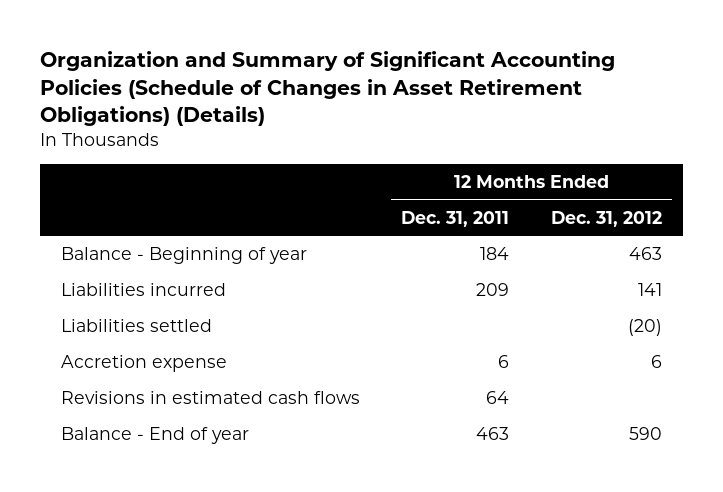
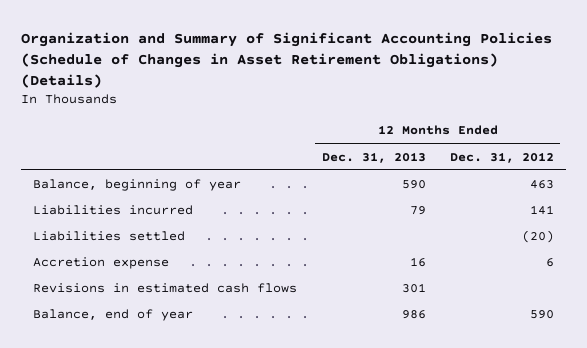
[401,210,510,227] Dec. 31, 2011 -> none
none -> [321,151,426,163] Dec. 31, 2013
[60,247,307,265] Balance - Beginning of year -> [33,179,242,192] Balance, beginning of year
[60,427,249,445] Balance - End of year -> [33,309,194,322] Balance, end of year

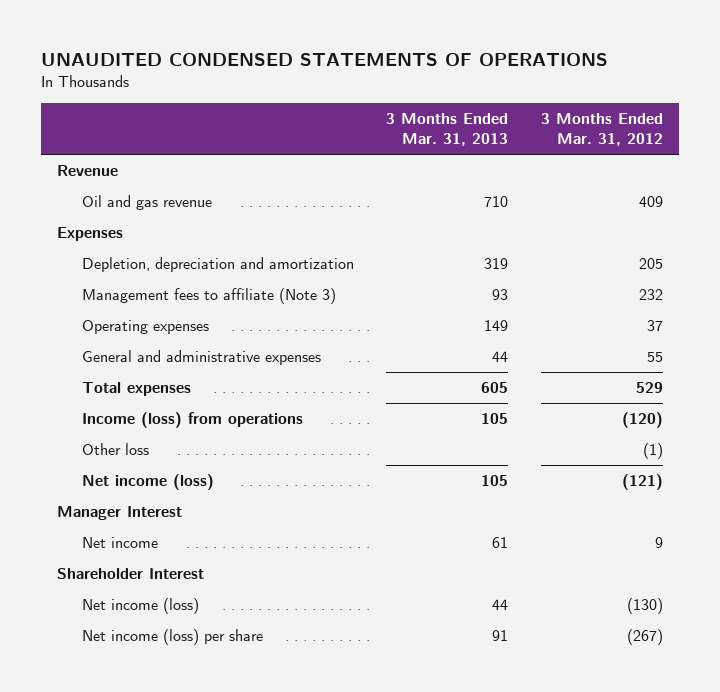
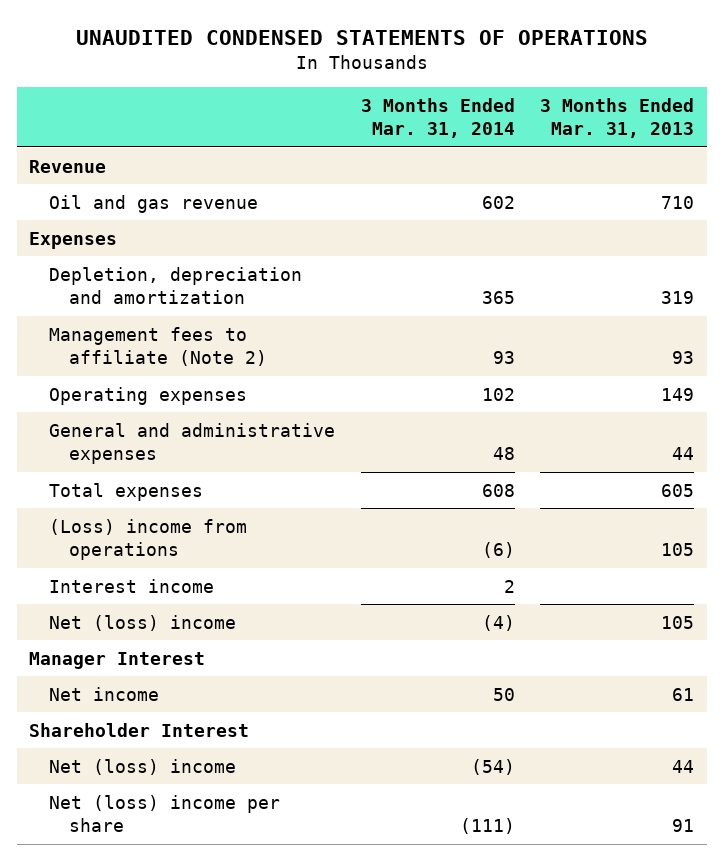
[540,113,663,147] 3 Months Ended Mar. 31, 2012 -> none
none -> [360,98,515,139] 3 Months Ended Mar. 31, 2014
[81,288,336,305] Management fees to affiliate (Note 3) -> [49,326,268,366] Management fees to affiliate (Note 2)
[81,443,149,456] Other loss -> none
[81,412,303,429] Income (loss) from operations -> [49,518,248,560] (Loss) income from operations
none -> [49,578,215,593] Interest income
[81,474,214,491] Net income (loss) -> [49,614,237,631] Net (loss) income
[81,598,199,615] Net income (loss) -> [49,758,237,775] Net (loss) income
[81,629,263,646] Net income (loss) per share -> [49,794,281,832] Net (loss) income per share

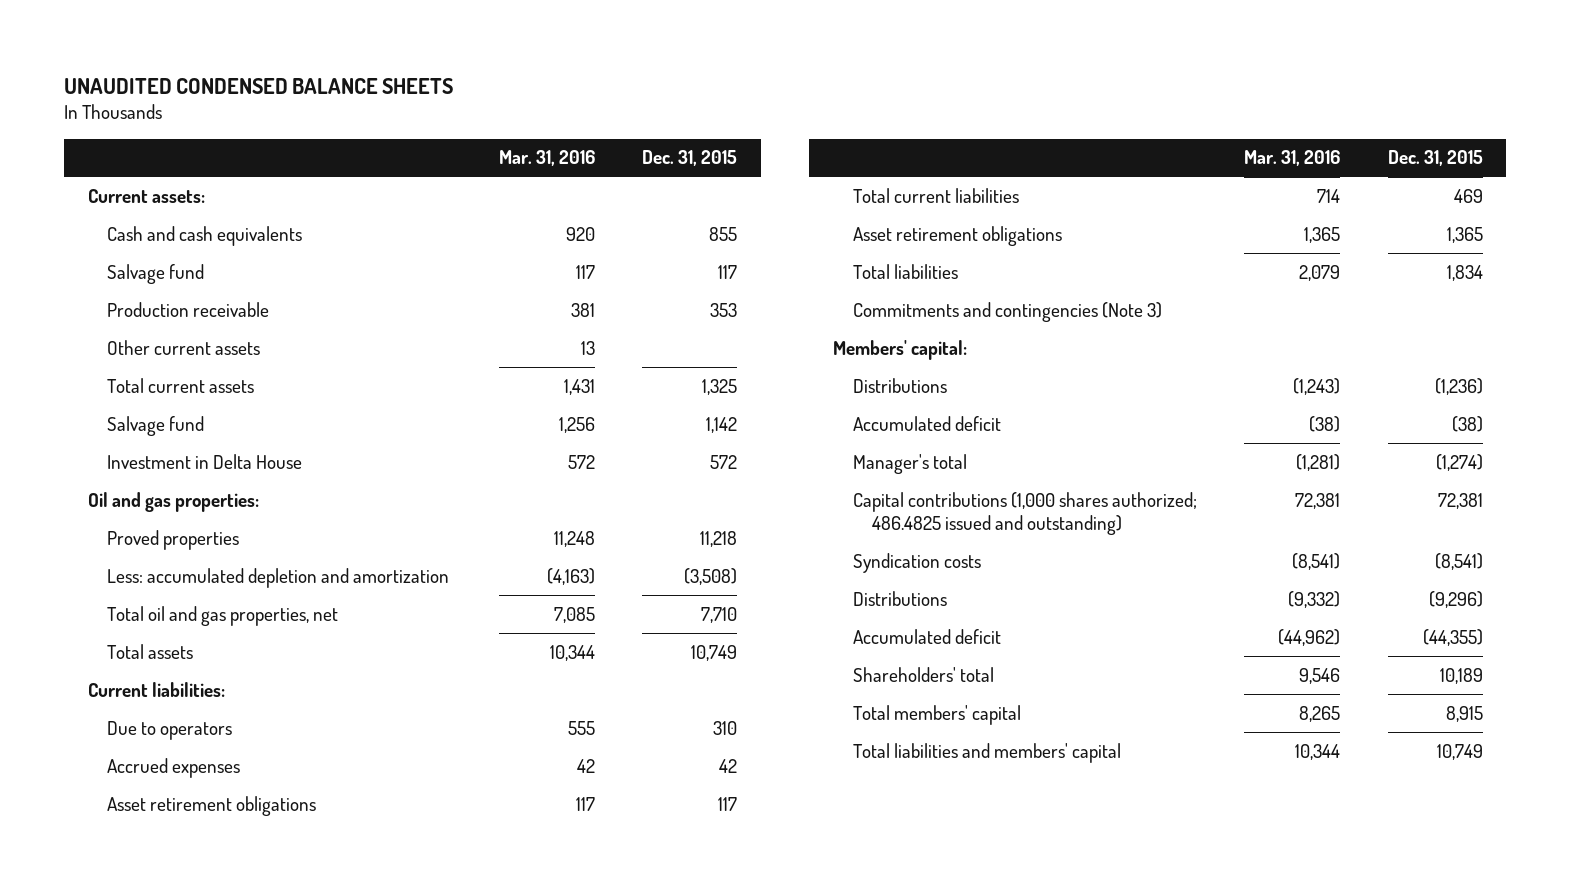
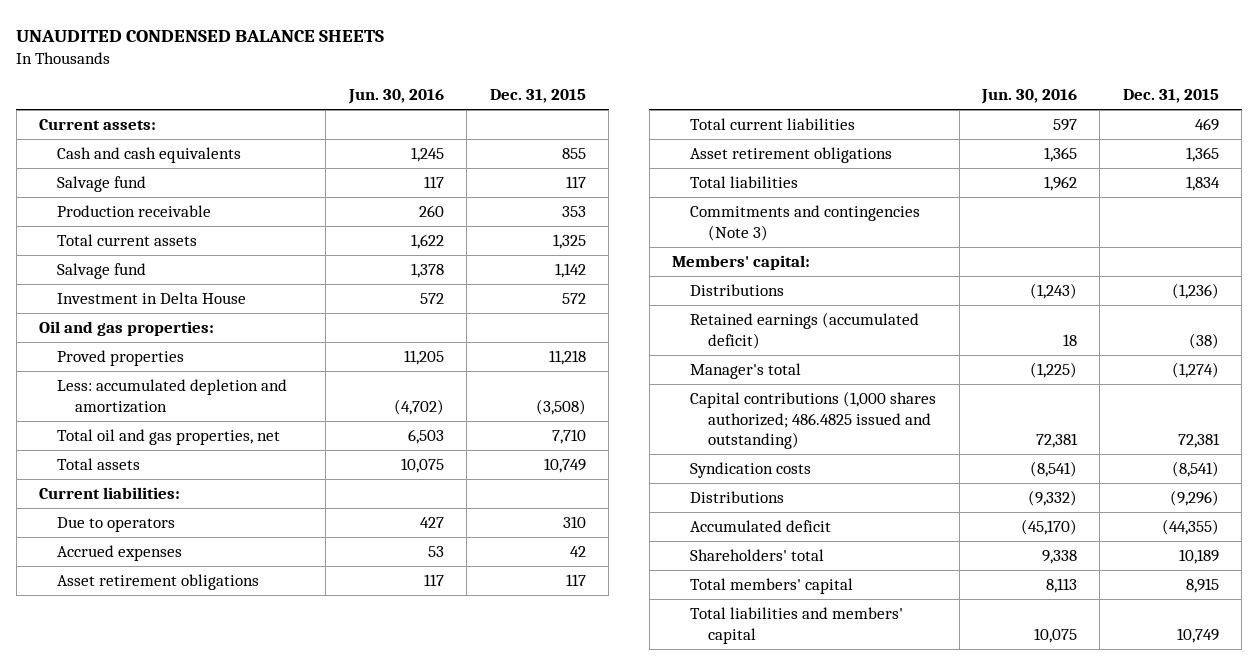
[498,150,595,167] Mar. 31, 2016 -> none
none -> [347,89,444,105] Jun. 30, 2016
[107,339,261,355] Other current assets -> none
[852,415,1001,431] Accumulated deficit -> [690,312,920,349] Retained earnings (accumulated deficit)

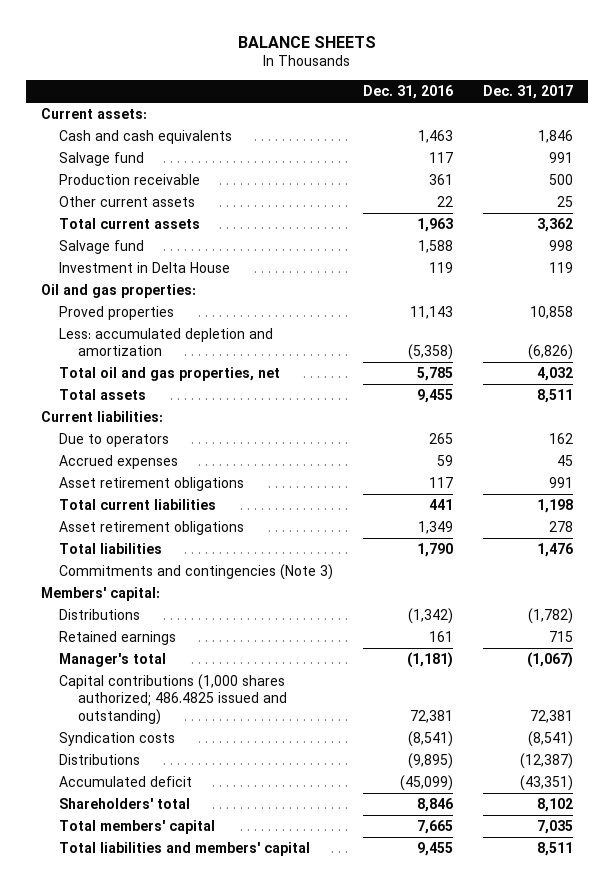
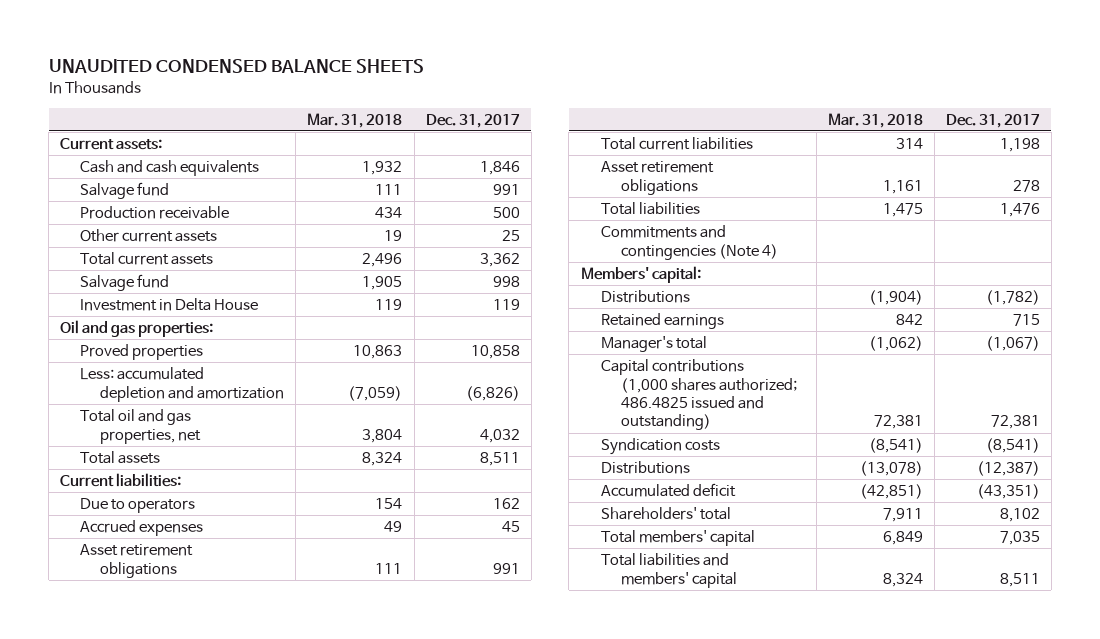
[238,35,377,48] BALANCE SHEETS -> [48,59,424,74] UNAUDITED CONDENSED BALANCE SHEETS
[363,85,454,100] Dec. 31, 2016 -> none
none -> [307,112,403,128] Mar. 31, 2018
[59,563,334,580] Commitments and contingencies (Note 3) -> [600,225,778,260] Commitments and contingencies (Note 4)

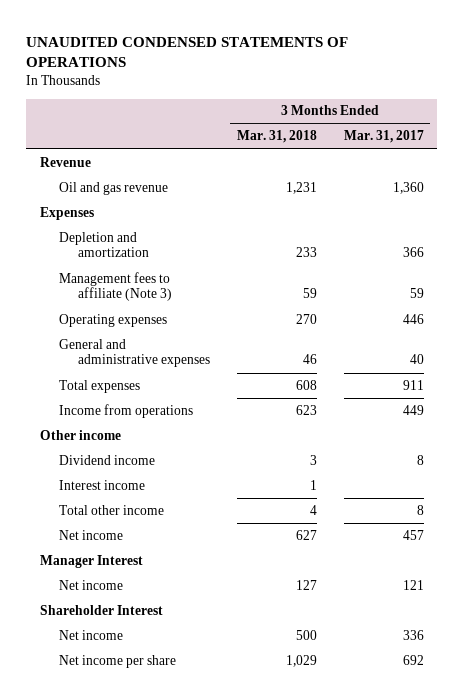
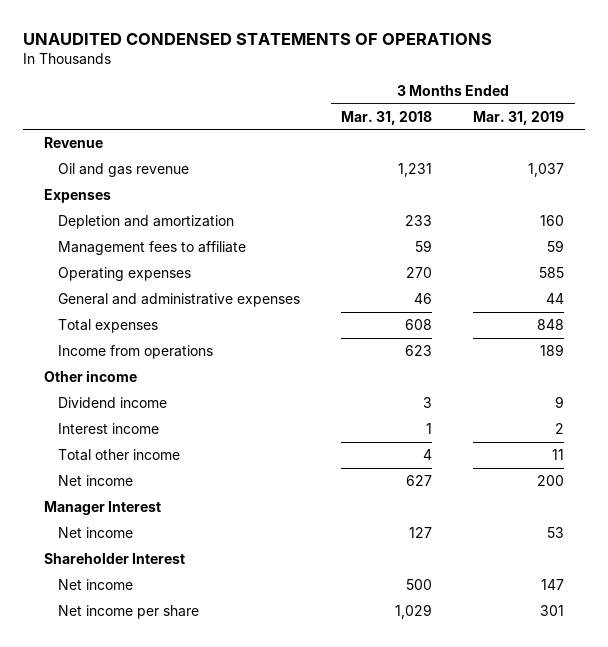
[343,130,424,144] Mar. 31, 2017 -> none
none -> [473,110,565,125] Mar. 31, 2019
[58,271,173,302] Management fees to affiliate (Note 3) -> [57,240,246,255] Management fees to affiliate

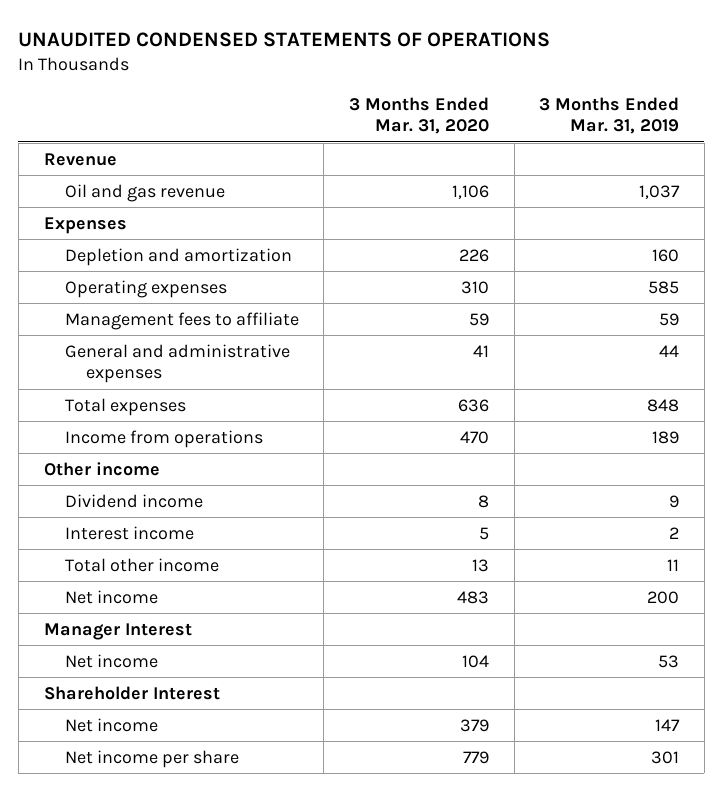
[341,110,433,125] Mar. 31, 2018 -> none
none -> [349,96,490,135] 3 Months Ended Mar. 31, 2020
[57,240,246,255] Management fees to affiliate -> [64,311,299,330] Management fees to affiliate

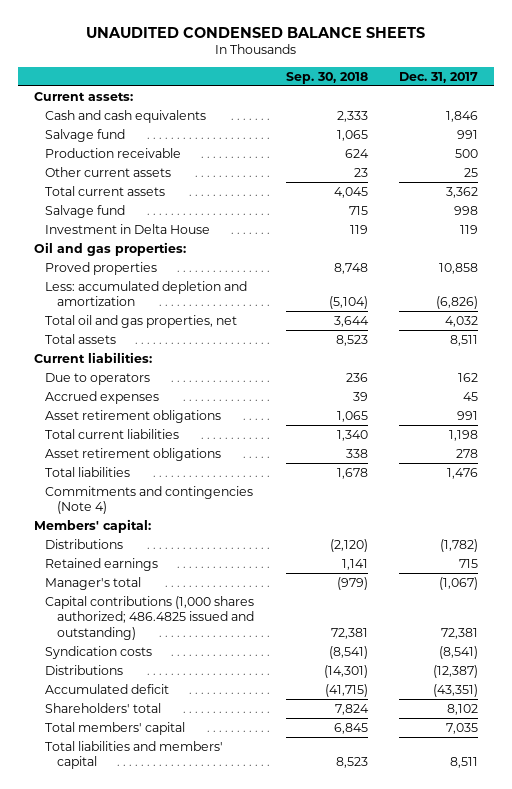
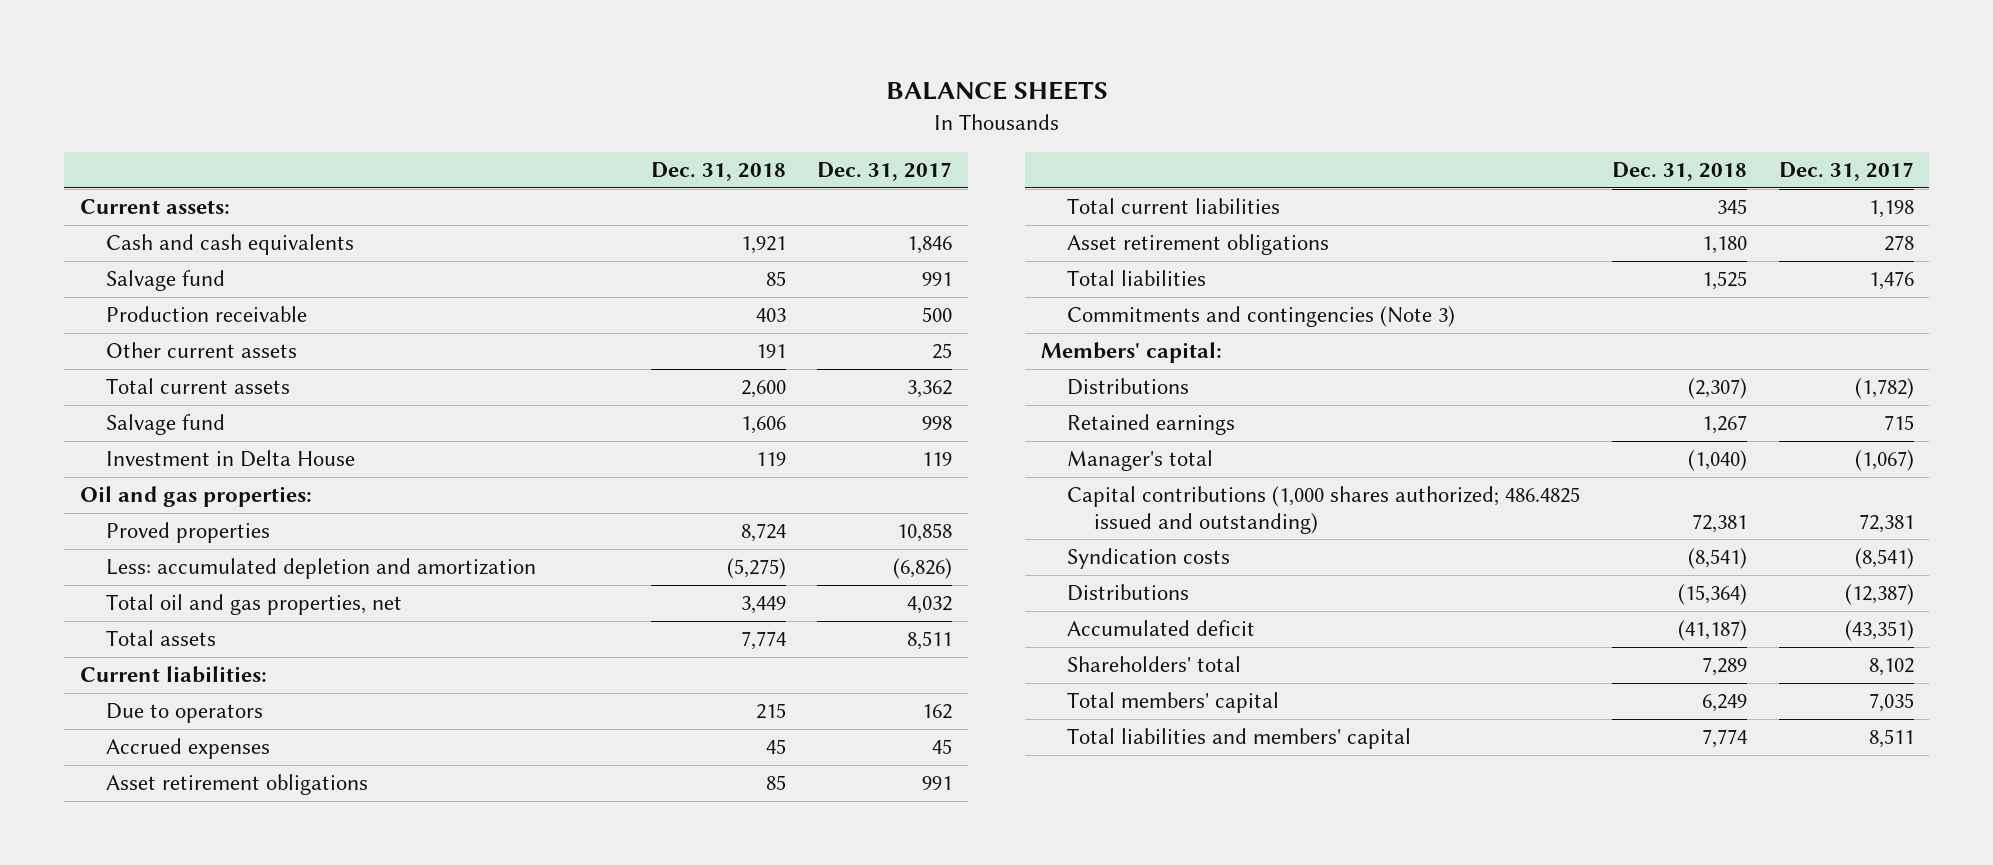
[86,26,426,38] UNAUDITED CONDENSED BALANCE SHEETS -> [885,80,1108,100] BALANCE SHEETS
[285,71,368,84] Sep. 30, 2018 -> none
none -> [650,162,786,182] Dec. 31, 2018
[45,485,254,515] Commitments and contingencies (Note 4) -> [1067,306,1456,328] Commitments and contingencies (Note 3)

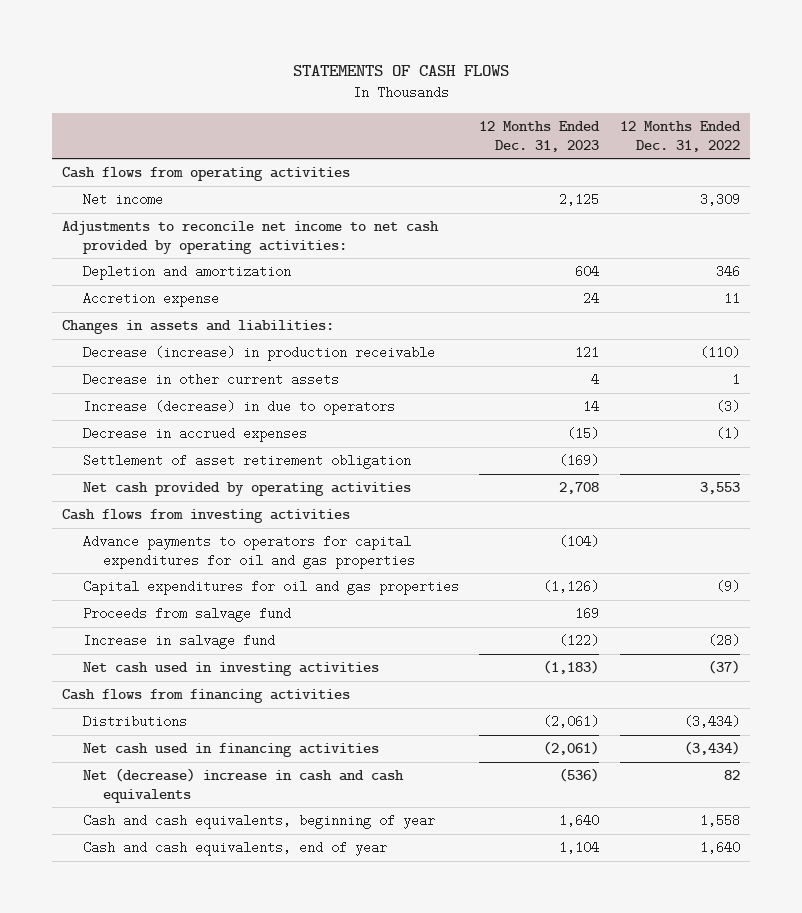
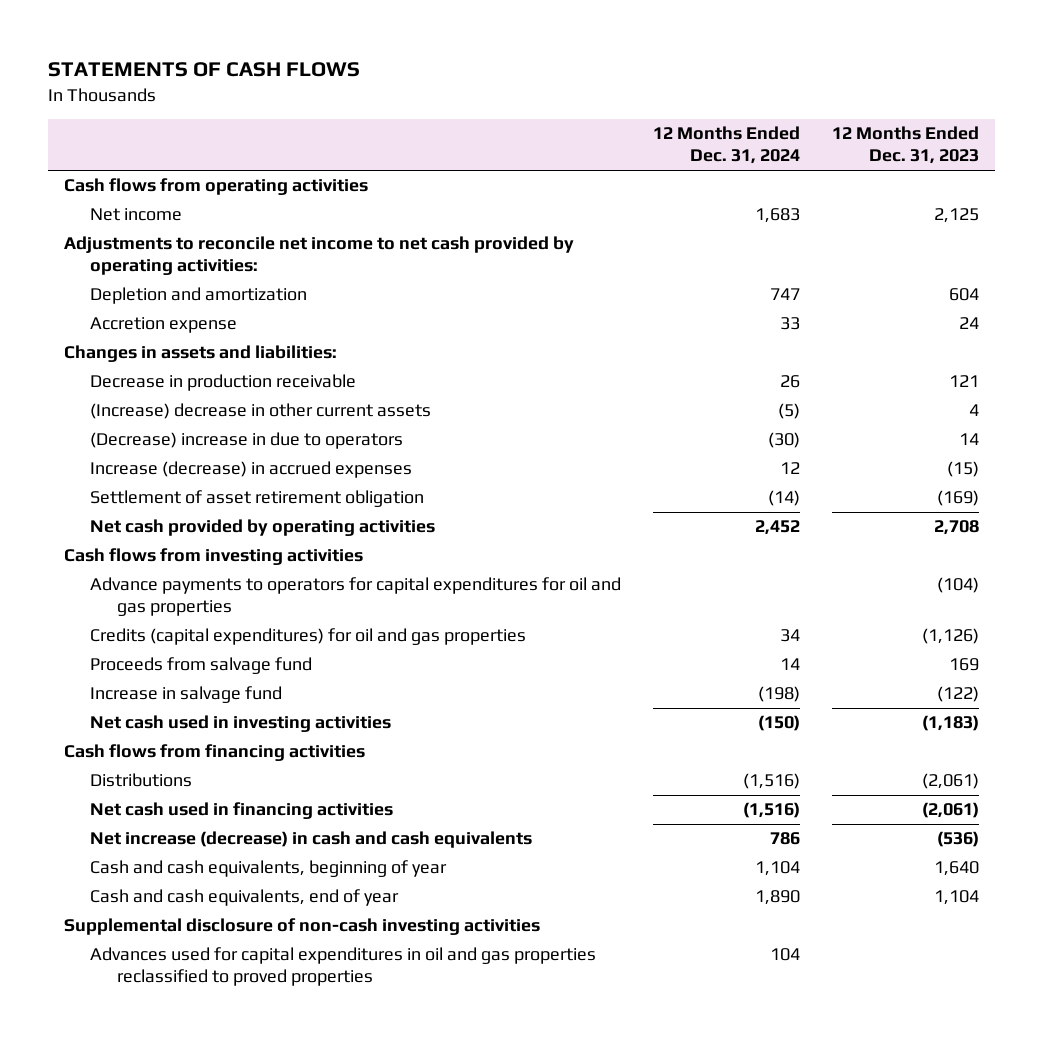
[619,121,741,152] 12 Months Ended Dec. 31, 2022 -> none
none -> [653,126,801,165] 12 Months Ended Dec. 31, 2024
[82,346,435,362] Decrease (increase) in production receivable -> [90,374,357,392] Decrease in production receivable
[82,373,339,387] Decrease in other current assets -> [90,403,432,420] (Increase) decrease in other current assets
[82,400,395,416] Increase (decrease) in due to operators -> [90,432,404,450] (Decrease) increase in due to operators
[82,427,307,443] Decrease in accrued expenses -> [90,461,413,479] Increase (decrease) in accrued expenses
[82,580,459,596] Capital expenditures for oil and gas properties -> [90,628,527,646] Credits (capital expenditures) for oil and gas properties
[82,768,404,803] Net (decrease) increase in cash and cash equivalents -> [90,831,533,849] Net increase (decrease) in cash and cash equivalents
none -> [63,918,540,936] Supplemental disclosure of non-cash investing activities
none -> [90,947,597,987] Advances used for capital expenditures in oil and gas properties reclassified to proved properties

